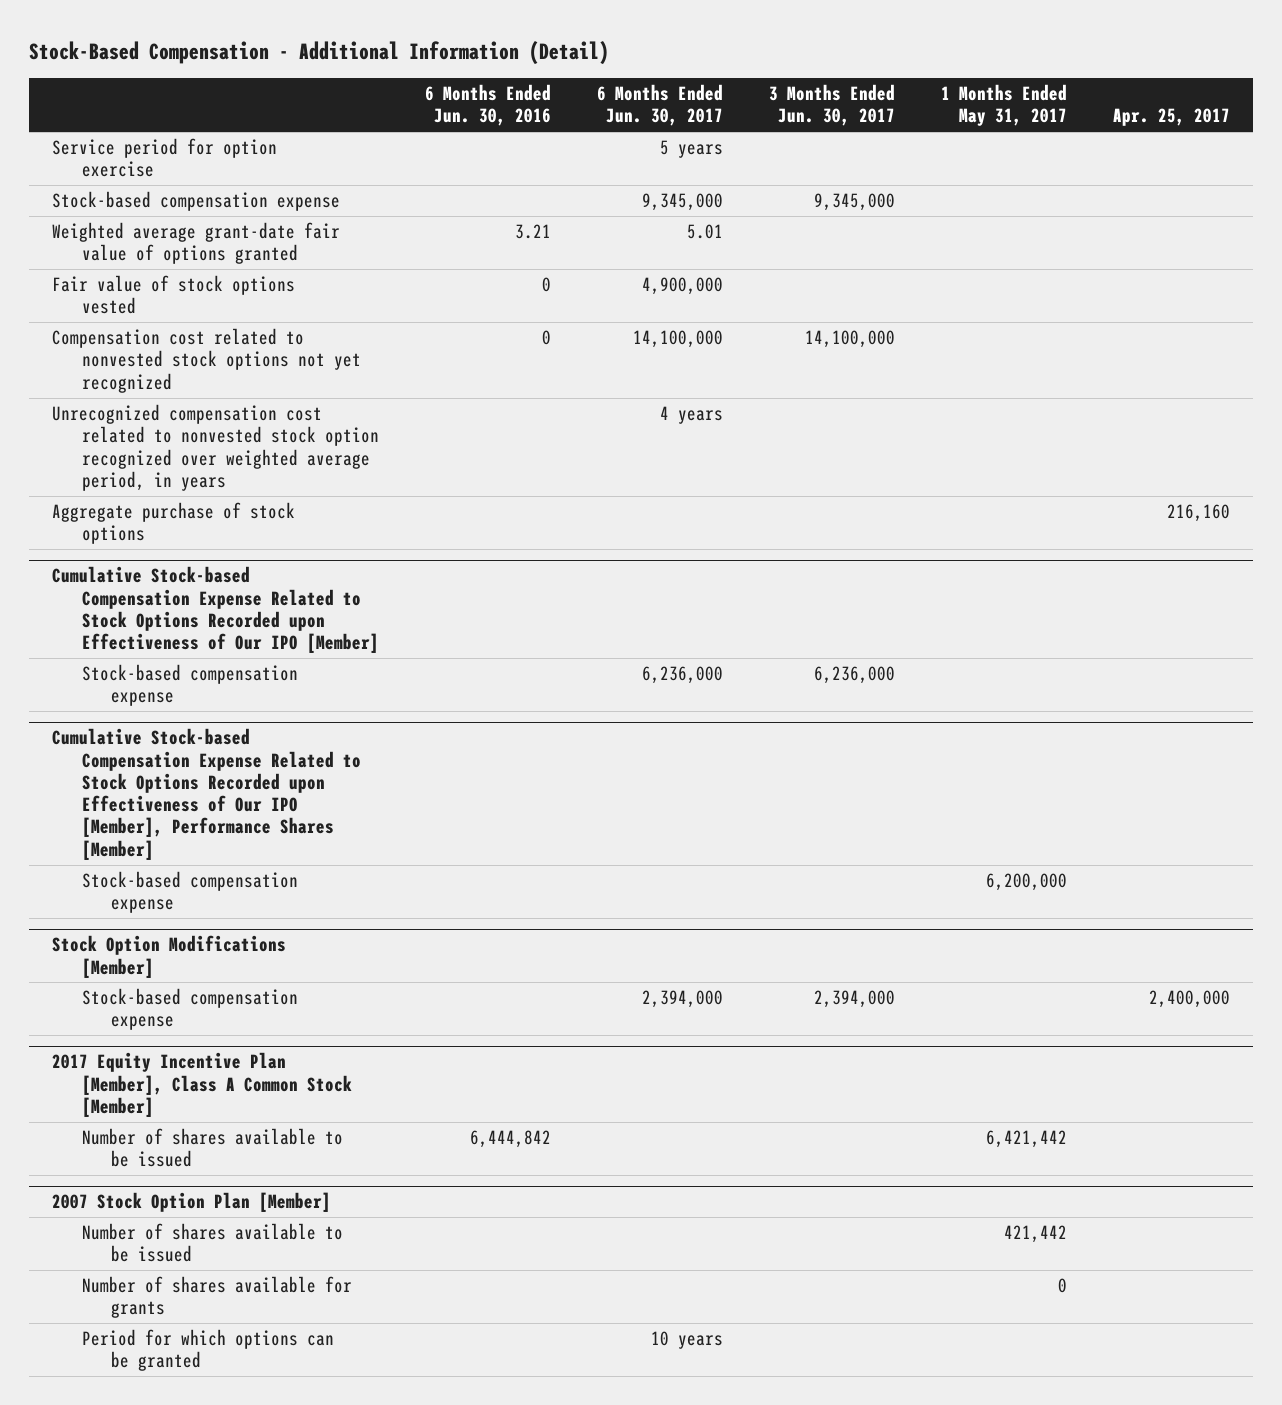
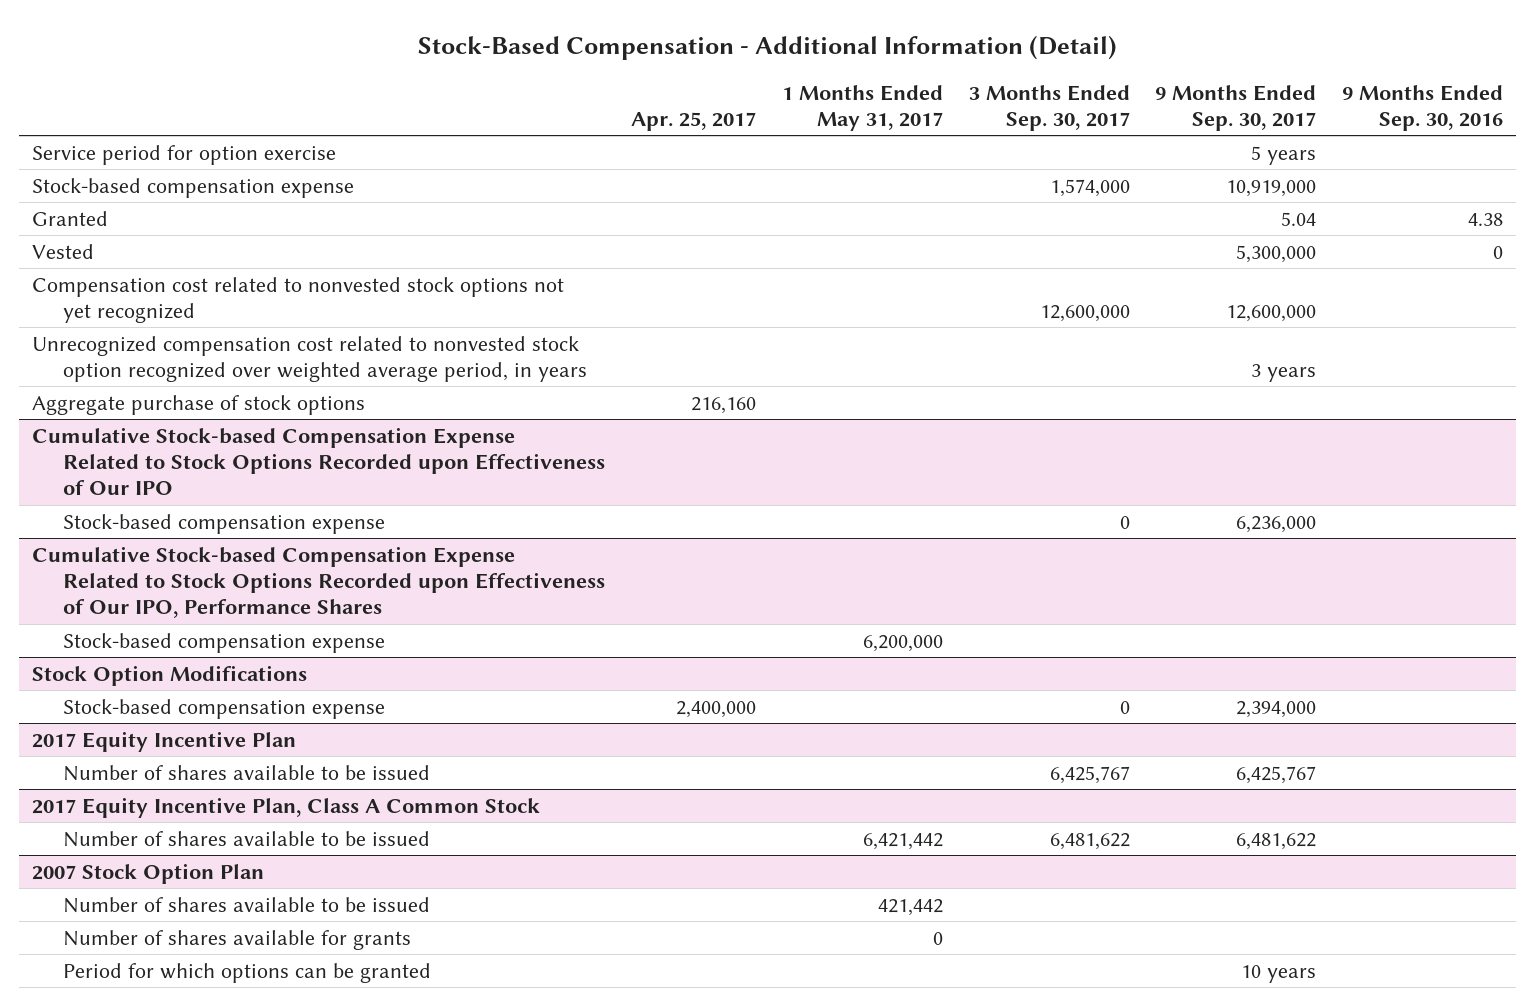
[424,84,551,127] 6 Months Ended Jun. 30, 2016 -> none
[596,84,723,127] 6 Months Ended Jun. 30, 2017 -> none
[768,84,895,127] 3 Months Ended Jun. 30, 2017 -> none
none -> [968,84,1130,131] 3 Months Ended Sep. 30, 2017
none -> [1155,84,1317,131] 9 Months Ended Sep. 30, 2017
none -> [1342,84,1504,131] 9 Months Ended Sep. 30, 2016
[52,222,341,265] Weighted average grant-date fair value of options granted -> [32,210,109,226] Granted
[52,275,296,315] Fair value of stock options vested -> [32,243,95,259] Vested
[52,566,379,654] Cumulative Stock-based Compensation Expense Related to Stock Options Recorded upon Effectiveness of Our IPO [Member] -> [32,426,605,496] Cumulative Stock-based Compensation Expense Related to Stock Options Recorded upon Effectiveness of Our IPO
[52,728,361,860] Cumulative Stock-based Compensation Expense Related to Stock Options Recorded upon Effectiveness of Our IPO [Member], Performance Shares [Member] -> [32,545,605,619] Cumulative Stock-based Compensation Expense Related to Stock Options Recorded upon Effectiveness of Our IPO, Performance Shares
[52,935,287,978] Stock Option Modifications [Member] -> [32,664,308,686] Stock Option Modifications
none -> [32,730,297,752] 2017 Equity Incentive Plan
none -> [62,764,430,781] Number of shares available to be issued
[52,1052,352,1117] 2017 Equity Incentive Plan [Member], Class A Common Stock [Member] -> [32,796,541,818] 2017 Equity Incentive Plan, Class A Common Stock
[52,1192,332,1213] 2007 Stock Option Plan [Member] -> [32,862,265,884] 2007 Stock Option Plan

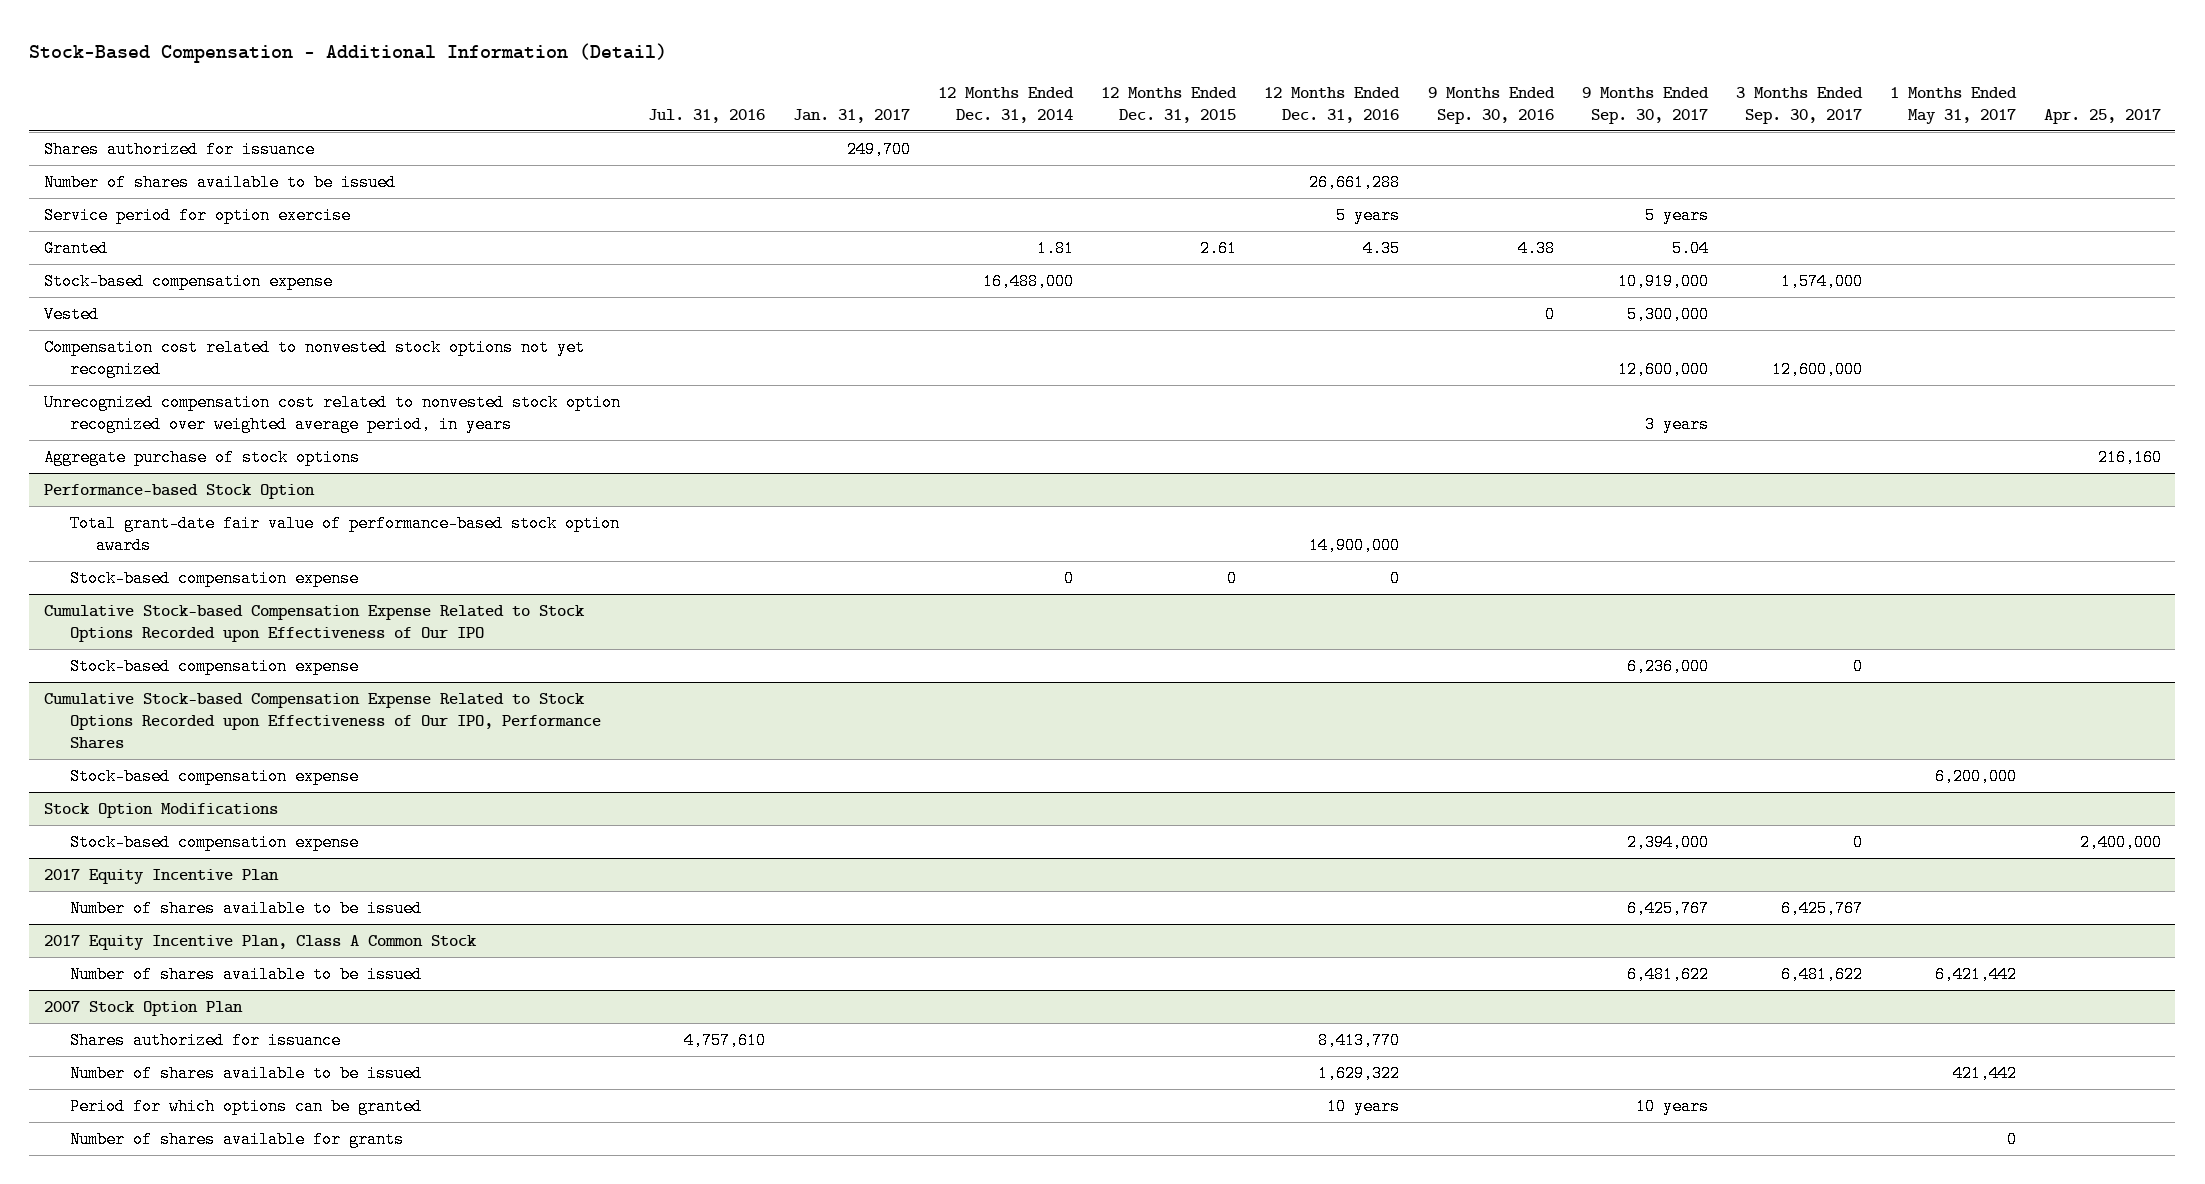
none -> [647,108,765,123] Jul. 31, 2016
none -> [792,108,910,123] Jan. 31, 2017
none -> [938,87,1075,123] 12 Months Ended Dec. 31, 2014
none -> [1101,87,1238,123] 12 Months Ended Dec. 31, 2015
none -> [1264,87,1401,123] 12 Months Ended Dec. 31, 2016
none -> [43,141,315,159] Shares authorized for issuance
none -> [43,174,396,192] Number of shares available to be issued
[32,177,355,198] Stock-based compensation expense -> [43,273,333,291] Stock-based compensation expense
none -> [43,484,315,500] Performance-based Stock Option
none -> [69,515,620,555] Total grant-date fair value of performance-based stock option awards
none -> [69,570,359,588] Stock-based compensation expense
none -> [69,1032,341,1050] Shares authorized for issuance
[62,929,411,950] Number of shares available for grants -> [69,1131,404,1149] Number of shares available for grants

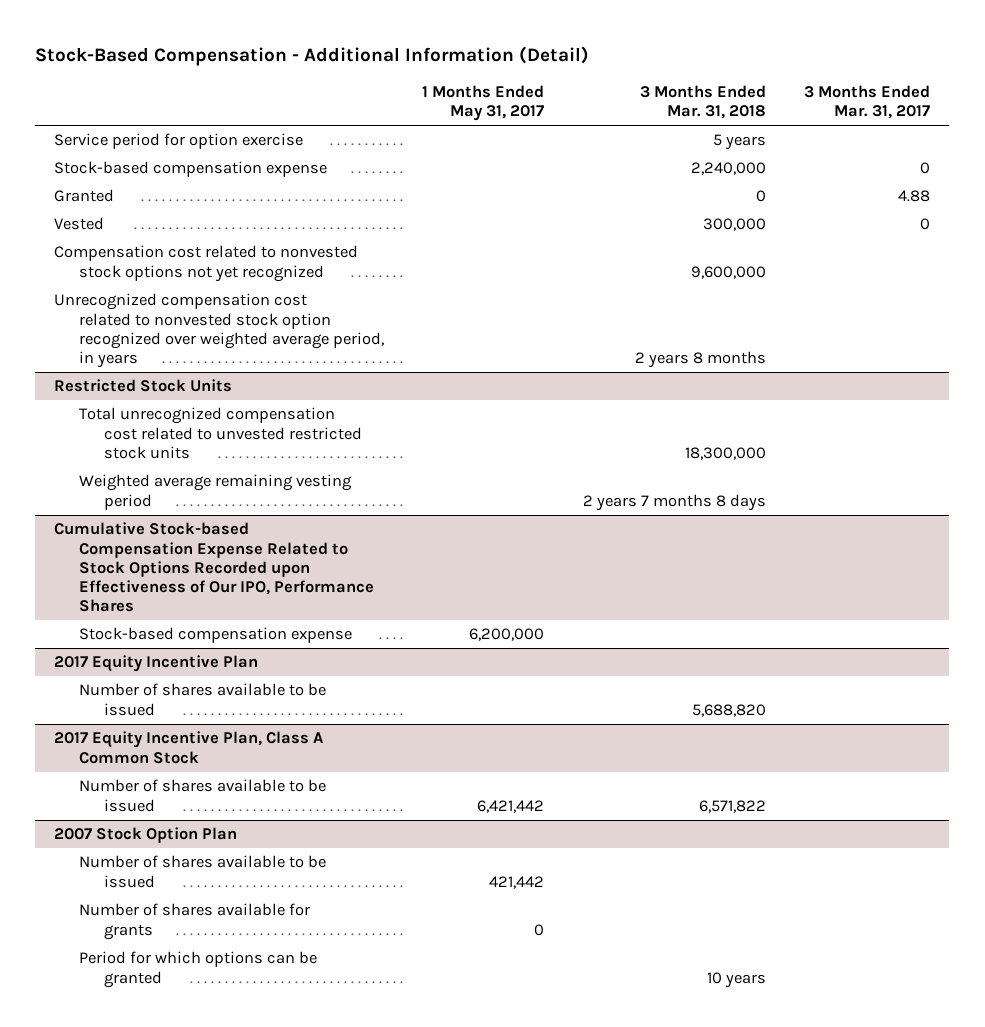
[647,108,765,123] Jul. 31, 2016 -> none
[792,108,910,123] Jan. 31, 2017 -> none
[938,87,1075,123] 12 Months Ended Dec. 31, 2014 -> none
[1101,87,1238,123] 12 Months Ended Dec. 31, 2015 -> none
[1264,87,1401,123] 12 Months Ended Dec. 31, 2016 -> none
[1427,87,1555,124] 9 Months Ended Sep. 30, 2016 -> none
[1581,87,1709,124] 9 Months Ended Sep. 30, 2017 -> none
[1735,87,1863,124] 3 Months Ended Sep. 30, 2017 -> none
[2044,108,2162,124] Apr. 25, 2017 -> none
none -> [639,84,766,120] 3 Months Ended Mar. 31, 2018
none -> [804,84,931,120] 3 Months Ended Mar. 31, 2017
[43,141,315,159] Shares authorized for issuance -> none
[43,174,396,192] Number of shares available to be issued -> none
[43,240,108,258] Granted -> [54,189,115,203] Granted
[43,449,360,467] Aggregate purchase of stock options -> none
[43,484,315,500] Performance-based Stock Option -> none
[69,515,620,555] Total grant-date fair value of performance-based stock option awards -> none
[69,570,359,588] Stock-based compensation expense -> none
[43,605,585,643] Cumulative Stock-based Compensation Expense Related to Stock Options Recorded upon Effectiveness of Our IPO -> none
[69,658,359,676] Stock-based compensation expense -> none
none -> [54,379,233,393] Restricted Stock Units
none -> [79,407,362,459] Total unrecognized compensation cost related to unvested restricted stock units
none -> [79,474,353,510] Weighted average remaining vesting period
[43,803,278,819] Stock Option Modifications -> none
[69,834,359,852] Stock-based compensation expense -> none
[69,1032,341,1050] Shares authorized for issuance -> none
[69,1098,422,1116] Period for which options can be granted -> [79,951,318,988] Period for which options can be granted

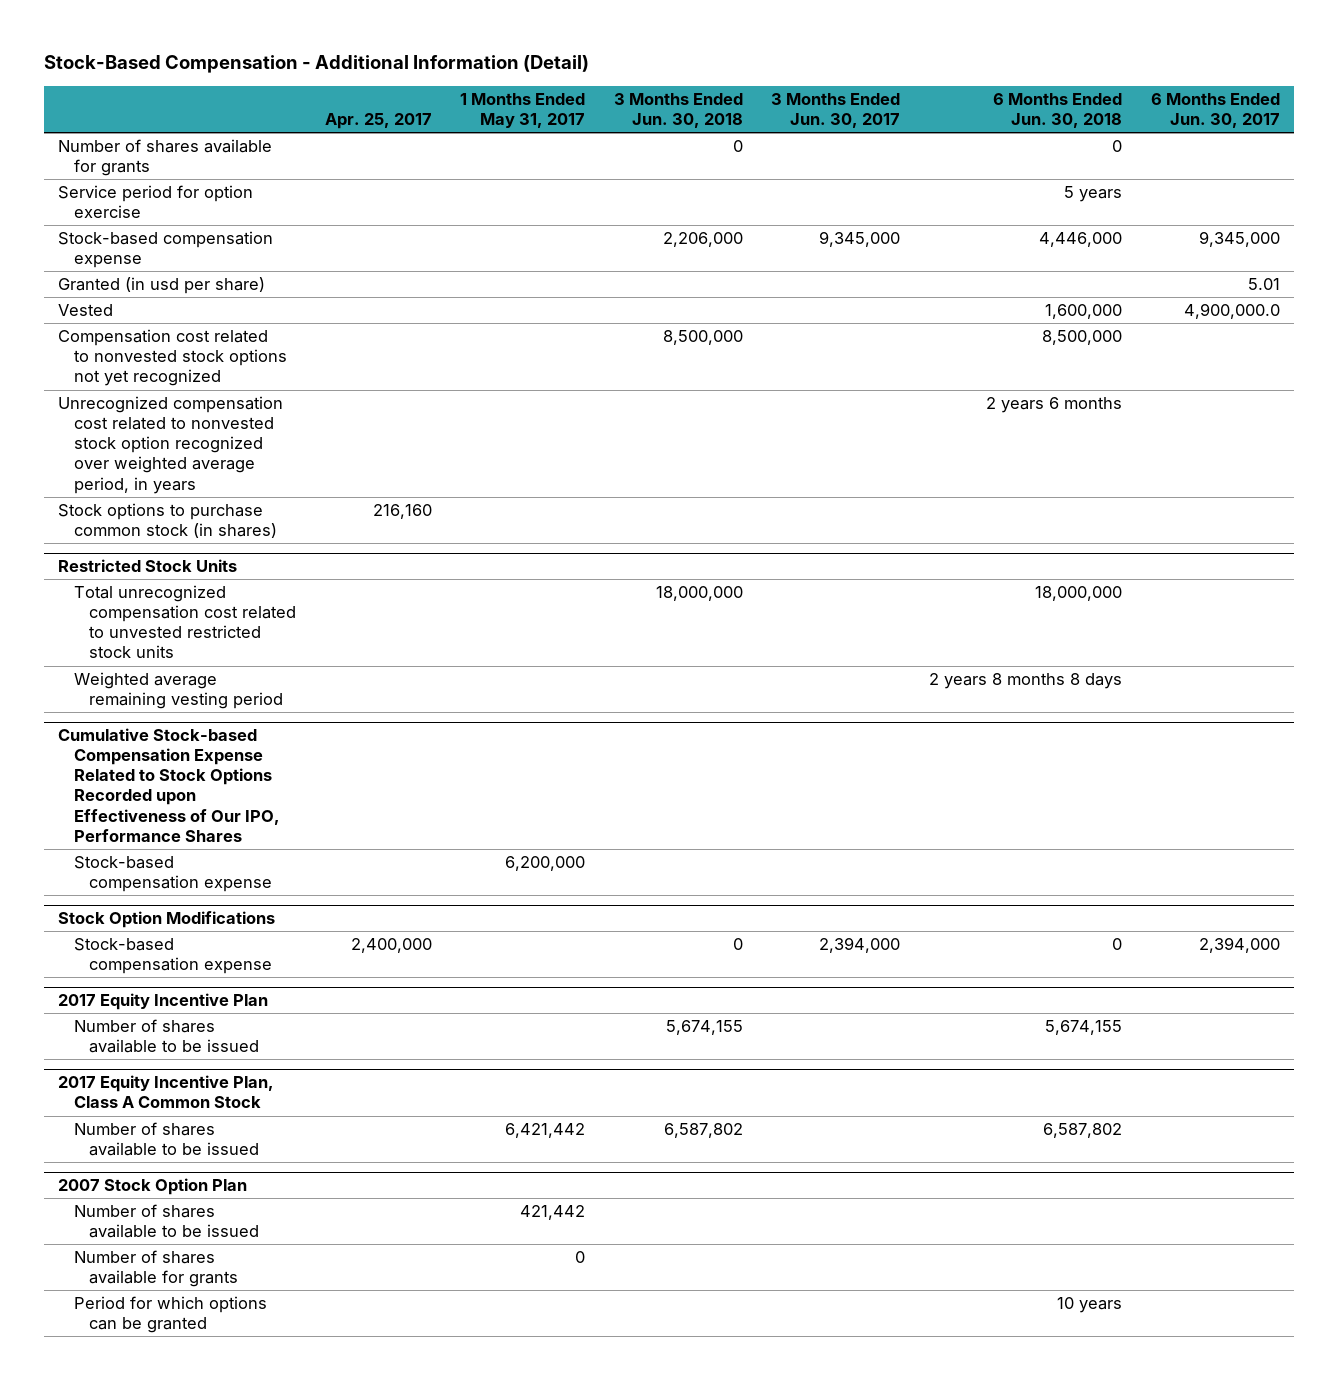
[639,84,766,120] 3 Months Ended Mar. 31, 2018 -> none
[804,84,931,120] 3 Months Ended Mar. 31, 2017 -> none
none -> [324,112,432,129] Apr. 25, 2017
none -> [613,92,743,128] 3 Months Ended Jun. 30, 2018
none -> [771,92,901,128] 3 Months Ended Jun. 30, 2017
none -> [992,92,1122,128] 6 Months Ended Jun. 30, 2018
none -> [1150,92,1280,128] 6 Months Ended Jun. 30, 2017
none -> [58,139,273,177] Number of shares available for grants
[54,189,115,203] Granted -> [58,277,266,295] Granted (in usd per share)
none -> [58,503,277,539] Stock options to purchase common stock (in shares)
none -> [58,911,276,929] Stock Option Modifications
none -> [73,938,272,975] Stock-based compensation expense

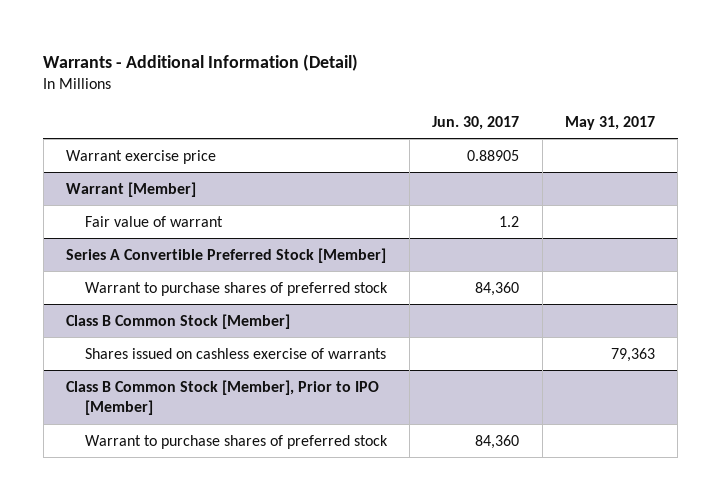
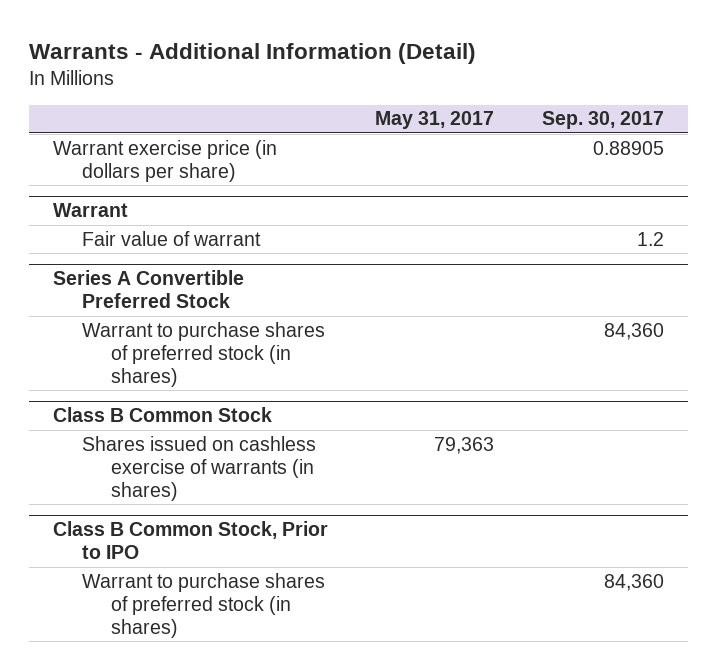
[432,115,520,130] Jun. 30, 2017 -> none
none -> [541,111,664,130] Sep. 30, 2017
[66,149,217,164] Warrant exercise price -> [52,139,277,182] Warrant exercise price (in dollars per share)
[66,181,197,197] Warrant [Member] -> [52,203,128,218] Warrant
[66,247,387,263] Series A Convertible Preferred Stock [Member] -> [52,270,244,309] Series A Convertible Preferred Stock
[84,281,388,296] Warrant to purchase shares of preferred stock -> [82,321,326,387] Warrant to purchase shares of preferred stock (in shares)
[66,313,291,329] Class B Common Stock [Member] -> [52,407,272,423] Class B Common Stock
[84,347,386,359] Shares issued on cashless exercise of warrants -> [82,435,317,501] Shares issued on cashless exercise of warrants (in shares)
[66,379,380,416] Class B Common Stock [Member], Prior to IPO [Member] -> [52,521,328,560] Class B Common Stock, Prior to IPO
[84,434,388,449] Warrant to purchase shares of preferred stock -> [82,572,326,638] Warrant to purchase shares of preferred stock (in shares)

